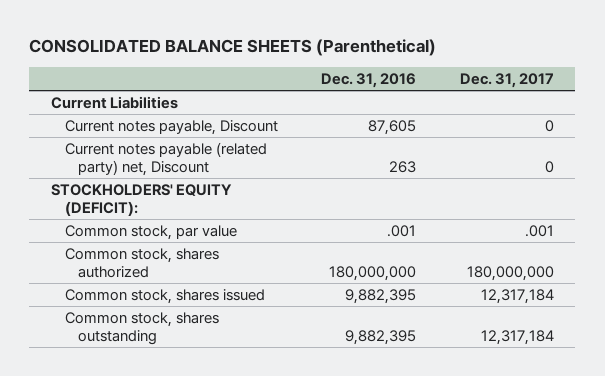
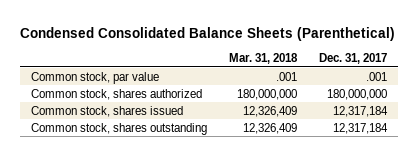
[29,39,437,57] CONSOLIDATED BALANCE SHEETS (Parenthetical) -> [19,26,395,41] Condensed Consolidated Balance Sheets (Parenthetical)
[321,73,417,89] Dec. 31, 2016 -> none
none -> [228,52,298,64] Mar. 31, 2018
[51,95,179,109] Current Liabilities -> none
[64,119,278,135] Current notes payable, Discount -> none
[64,141,267,176] Current notes payable (related party) net, Discount -> none
[51,183,233,216] STOCKHOLDERS' EQUITY (DEFICIT): -> none

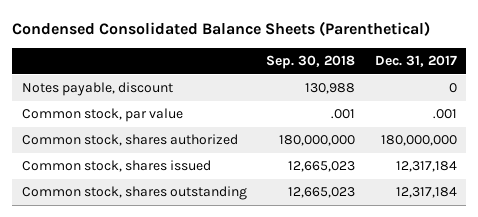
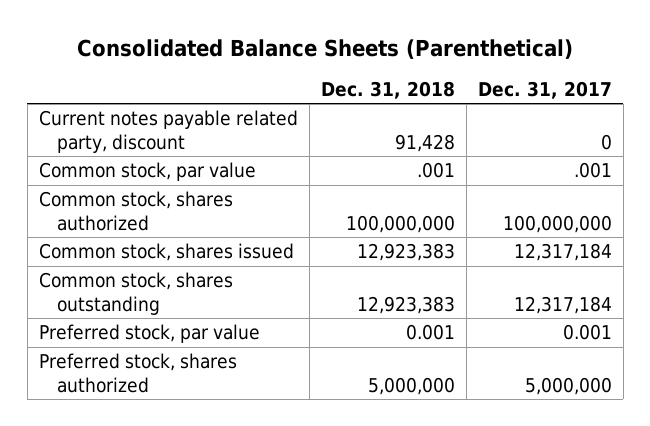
[12,20,431,36] Condensed Consolidated Balance Sheets (Parenthetical) -> [77,38,574,59] Consolidated Balance Sheets (Parenthetical)
[266,55,356,70] Sep. 30, 2018 -> none
none -> [320,80,455,99] Dec. 31, 2018
[21,82,173,97] Notes payable, discount -> [38,110,298,153] Current notes payable related party, discount
[380,135,457,147] 180,000,000 -> [502,214,612,233] 100,000,000
none -> [38,324,260,344] Preferred stock, par value
none -> [38,353,237,393] Preferred stock, shares authorized

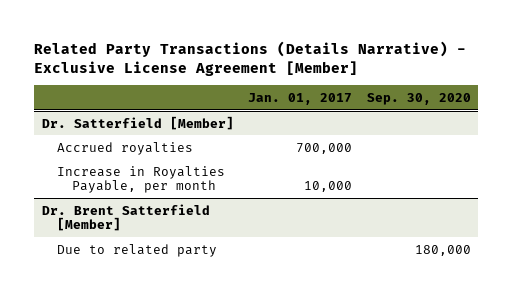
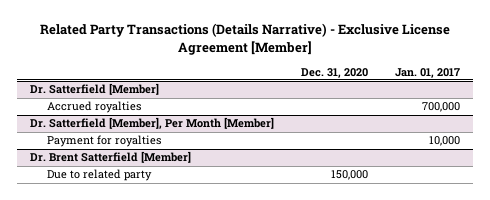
[366,92,471,105] Sep. 30, 2020 -> none
none -> [300,67,368,78] Dec. 31, 2020
[56,165,225,194] Increase in Royalties Payable, per month -> none
none -> [30,117,275,130] Dr. Satterfield [Member], Per Month [Member]
none -> [47,135,162,148] Payment for royalties

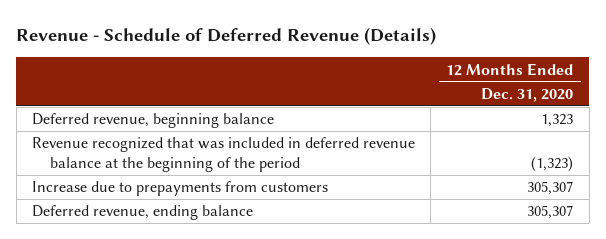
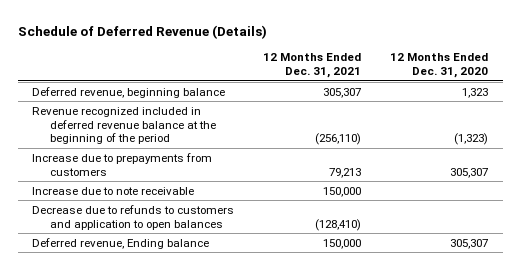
[16,27,437,46] Revenue - Schedule of Deferred Revenue (Details) -> [17,24,267,39] Schedule of Deferred Revenue (Details)
none -> [263,53,362,78] 12 Months Ended Dec. 31, 2021
[32,137,416,172] Revenue recognized that was included in deferred revenue balance at the beginning of the period -> [32,106,216,145] Revenue recognized included in deferred revenue balance at the beginning of the period
none -> [32,186,195,195] Increase due to note receivable
none -> [32,204,235,230] Decrease due to refunds to customers and application to open balances
[32,205,254,221] Deferred revenue, ending balance -> [32,237,210,249] Deferred revenue, Ending balance

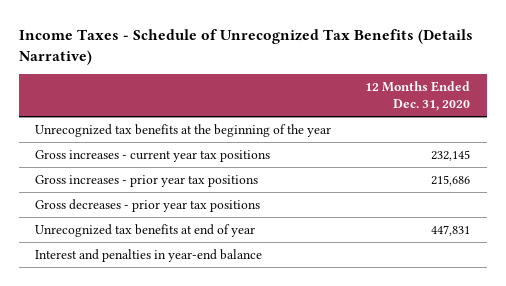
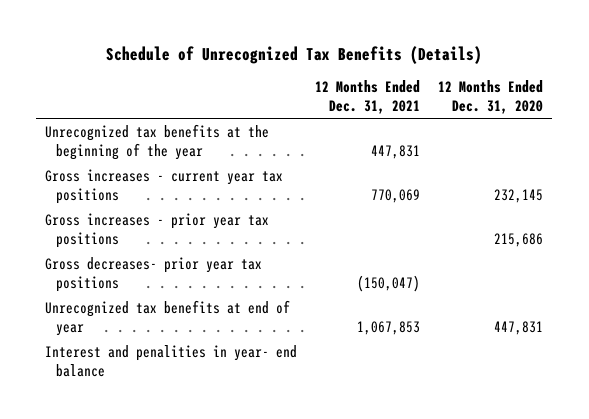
[18,28,473,65] Income Taxes - Schedule of Unrecognized Tax Benefits (Details Narrative) -> [106,45,483,64] Schedule of Unrecognized Tax Benefits (Details)
none -> [315,80,421,115] 12 Months Ended Dec. 31, 2021
[35,198,261,212] Gross decreases - prior year tax positions -> [45,256,263,292] Gross decreases- prior year tax positions
[35,248,263,262] Interest and penalties in year-end balance -> [45,344,298,377] Interest and penalities in year- end balance

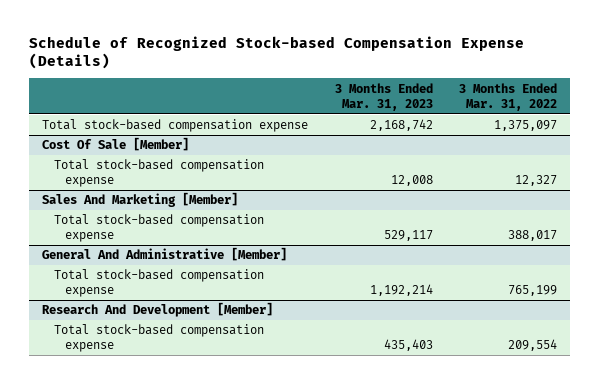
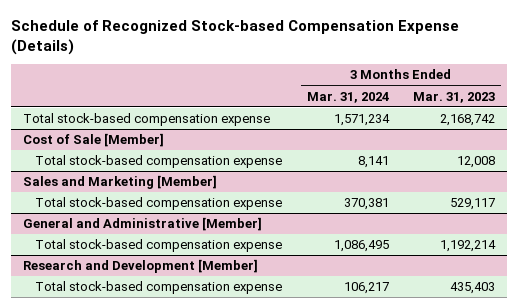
[459,82,558,111] 3 Months Ended Mar. 31, 2022 -> none
none -> [306,91,389,103] Mar. 31, 2024
[42,137,190,152] Cost Of Sale [Member] -> [23,133,165,148] Cost of Sale [Member]
[42,192,239,208] Sales And Marketing [Member] -> [23,175,218,190] Sales and Marketing [Member]
[42,247,288,262] General And Administrative [Member] -> [23,217,263,232] General and Administrative [Member]
[42,302,274,318] Research And Development [Member] -> [23,259,259,274] Research and Development [Member]

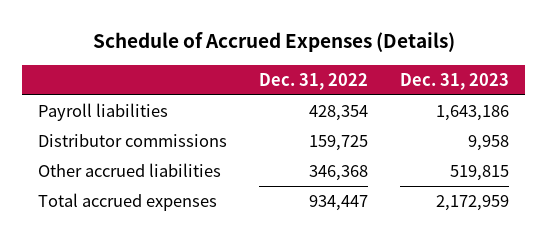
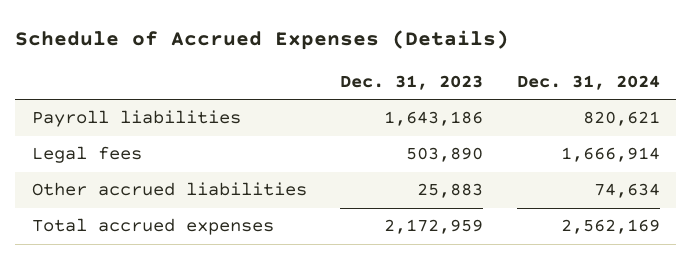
[259,72,369,90] Dec. 31, 2022 -> none
none -> [516,74,660,90] Dec. 31, 2024
[37,134,227,148] Distributor commissions -> none
none -> [31,146,142,164] Legal fees
[450,165,510,182] 519,815 -> [417,183,484,199] 25,883

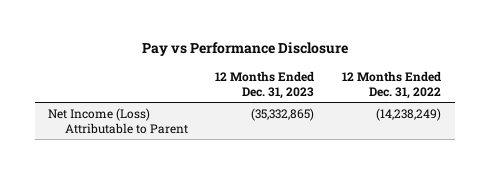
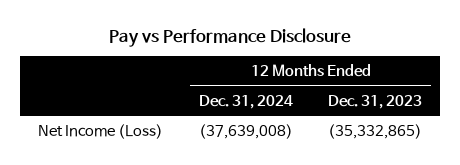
[341,70,441,99] 12 Months Ended Dec. 31, 2022 -> none
none -> [198,94,293,109] Dec. 31, 2024
[48,108,188,134] Net Income (Loss) Attributable to Parent -> [37,123,163,139] Net Income (Loss)

